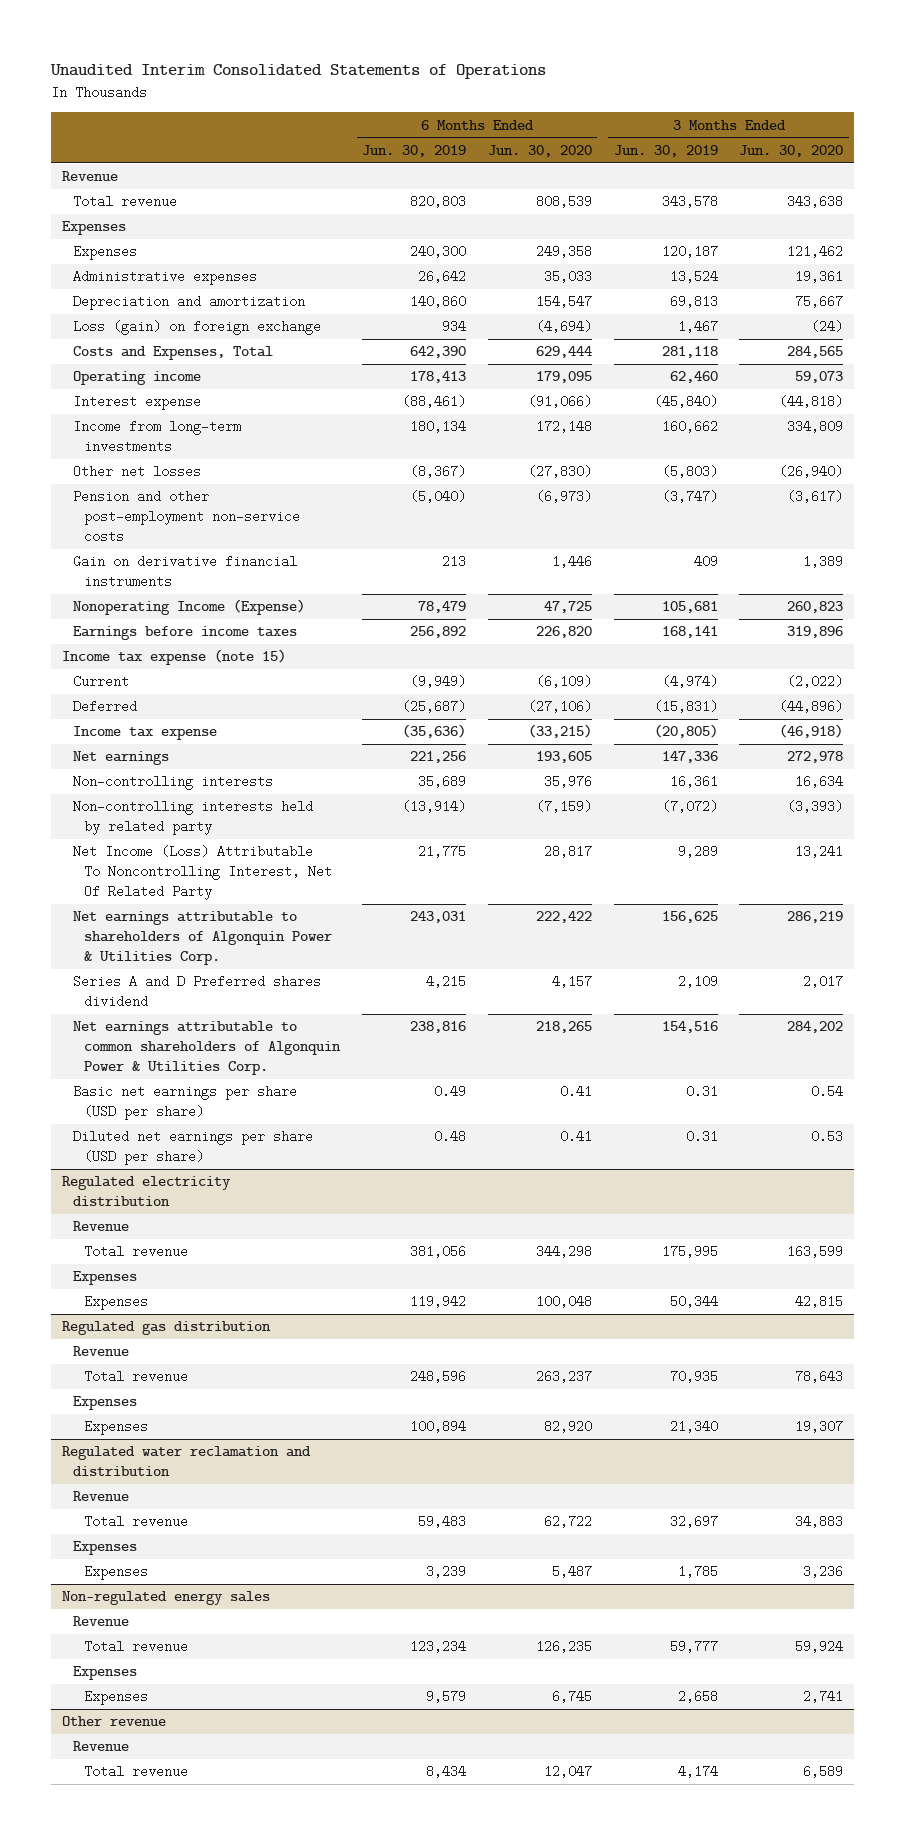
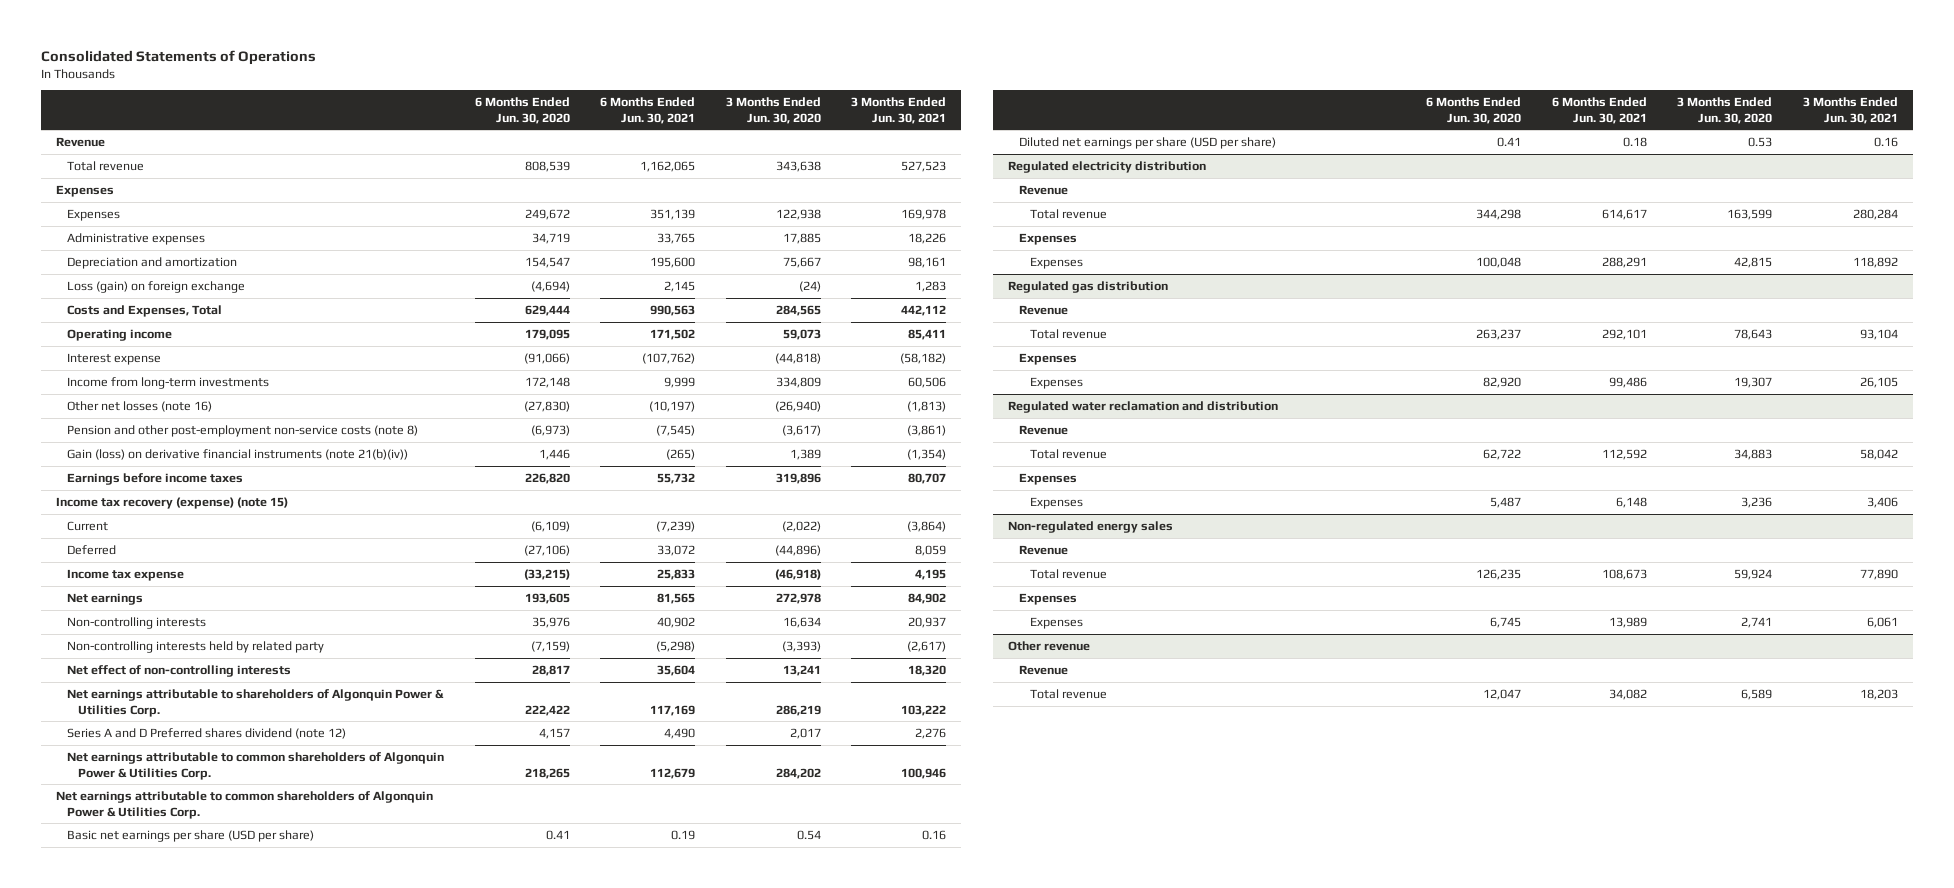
[50,64,547,80] Unaudited Interim Consolidated Statements of Operations -> [41,49,317,65] Consolidated Statements of Operations
[362,144,467,157] Jun. 30, 2019 -> none
[613,144,718,157] Jun. 30, 2019 -> none
none -> [600,97,696,124] 6 Months Ended Jun. 30, 2021
none -> [851,97,947,124] 3 Months Ended Jun. 30, 2021
[535,245,592,259] 249,358 -> [524,208,570,220] 249,672
[787,245,844,259] 121,462 -> [775,208,821,220] 122,938
[543,270,592,284] 35,033 -> [531,232,570,244] 34,719
[795,270,844,284] 19,361 -> [782,232,821,244] 17,885
[73,599,306,616] Nonoperating Income (Expense) -> none
[73,465,202,479] Other net losses -> [67,400,213,412] Other net losses (note 16)
[73,490,301,544] Pension and other post-employment non-service costs -> [67,424,419,437] Pension and other post-employment non-service costs (note 8)
[73,555,298,589] Gain on derivative financial instruments -> [67,448,409,460] Gain (loss) on derivative financial instruments (note 21(b)(iv))
[61,649,286,666] Income tax expense (note 15) -> [56,496,289,509] Income tax recovery (expense) (note 15)
[73,845,333,901] Net Income (Loss) Attributable To Noncontrolling Interest, Net Of Related Party -> [67,664,292,677] Net effect of non-controlling interests
[73,975,322,1009] Series A and D Preferred shares dividend -> [67,727,347,739] Series A and D Preferred shares dividend (note 12)
none -> [56,790,434,819] Net earnings attributable to common shareholders of Algonquin Power & Utilities Corp.

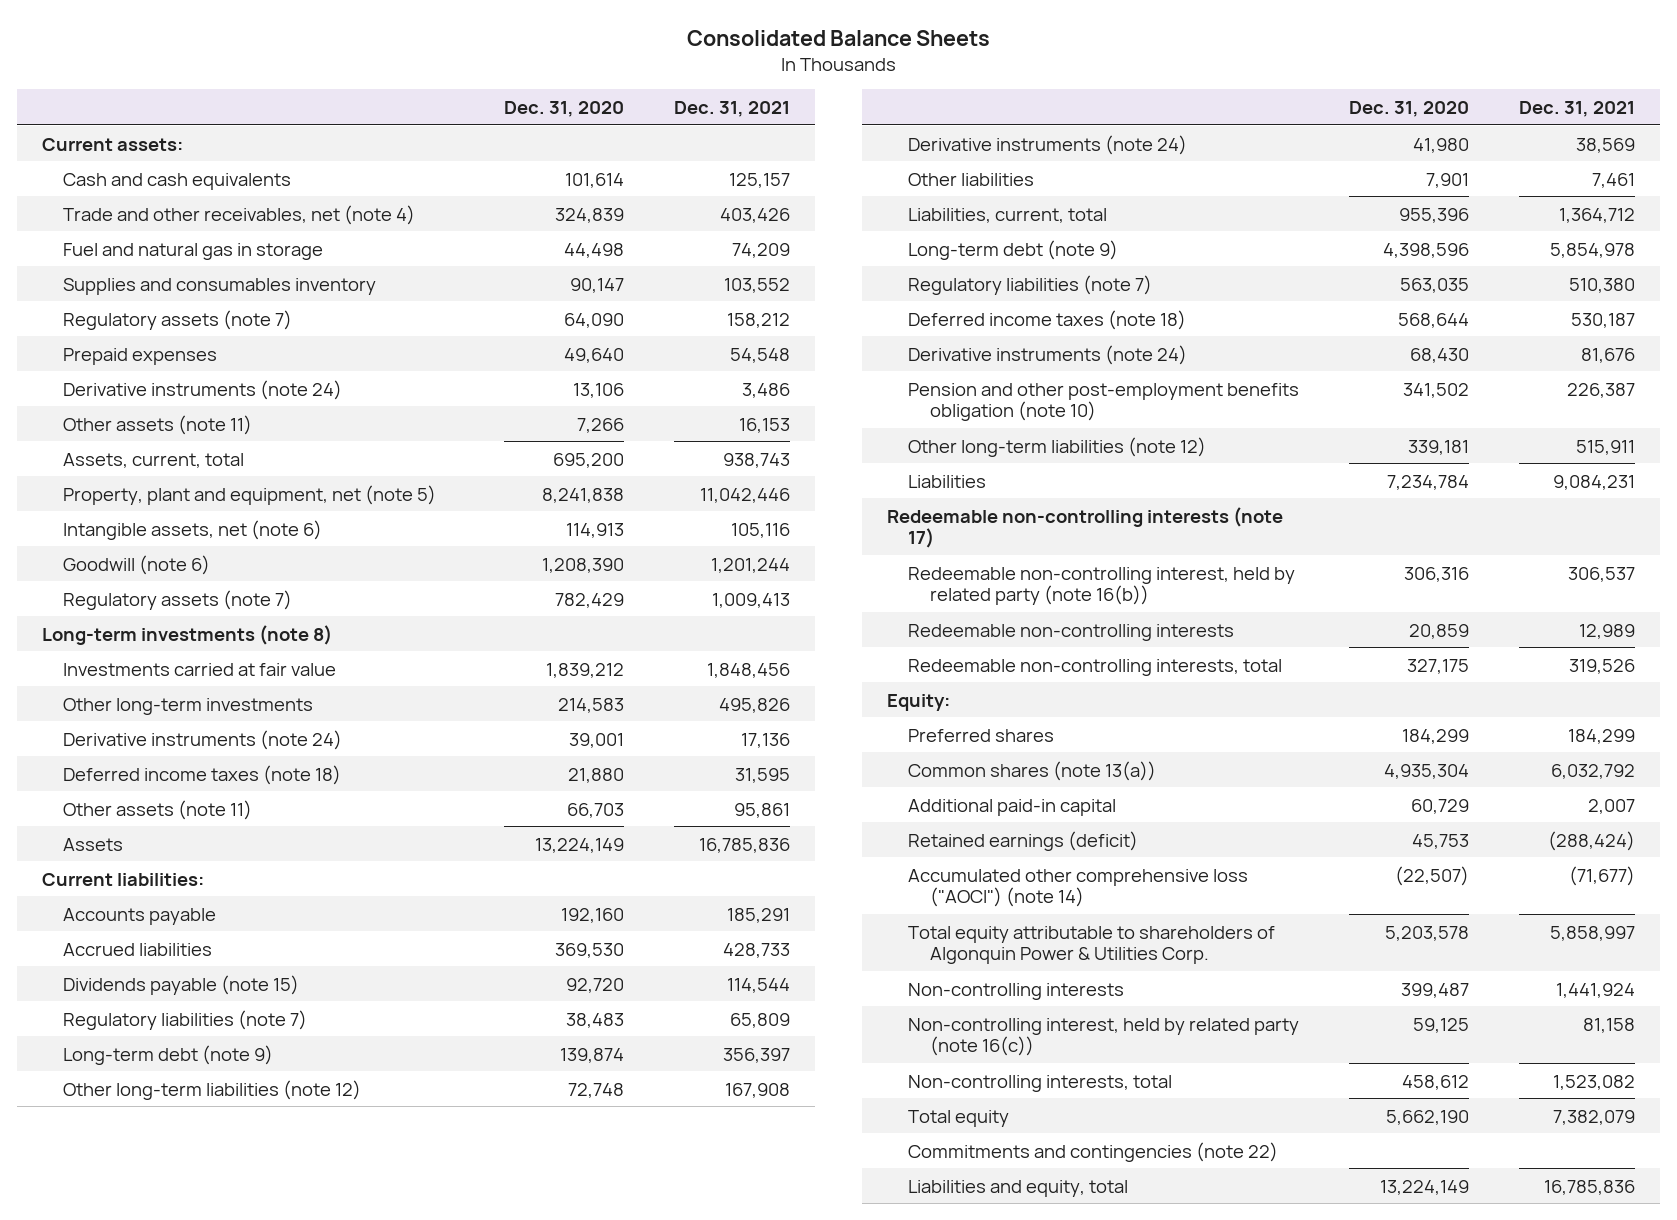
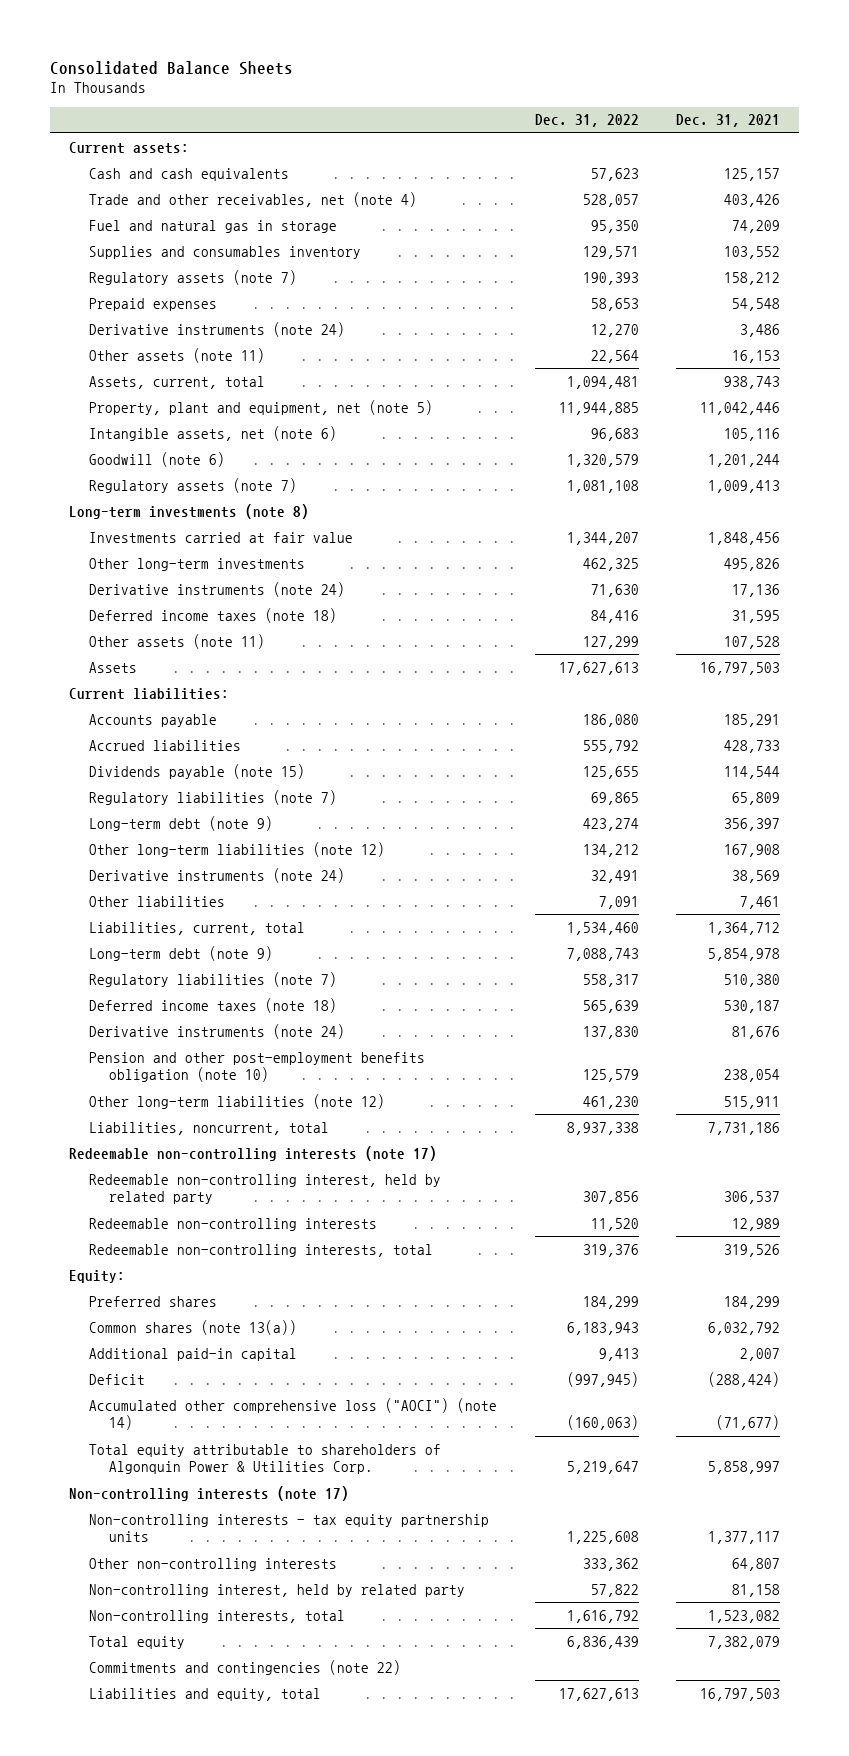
[504,100,625,117] Dec. 31, 2020 -> none
none -> [534,114,639,128] Dec. 31, 2022
[734,802,791,818] 95,861 -> [724,635,781,649] 107,528
[699,837,791,853] 16,785,836 -> [700,661,781,675] 16,797,503
[1567,382,1636,398] 226,387 -> [724,1069,781,1083] 238,054
[908,474,987,488] Liabilities -> none
none -> [89,1121,330,1135] Liabilities, noncurrent, total
[908,566,1296,606] Redeemable non-controlling interest, held by related party (note 16(b)) -> [89,1173,442,1205] Redeemable non-controlling interest, held by related party
[908,830,1139,851] Retained earnings (deficit) -> [89,1373,146,1385] Deficit
none -> [69,1485,350,1501] Non-controlling interests (note 17)
[908,982,1125,1000] Non-controlling interests -> [89,1513,490,1543] Non-controlling interests - tax equity partnership units
[1556,982,1636,998] 1,441,924 -> [708,1531,781,1545] 1,377,117
none -> [89,1557,338,1571] Other non-controlling interests
[908,1017,1300,1057] Non-controlling interest, held by related party (note 16(c)) -> [89,1583,466,1597] Non-controlling interest, held by related party
[1544,1179,1636,1195] 16,785,836 -> [700,1687,781,1701] 16,797,503

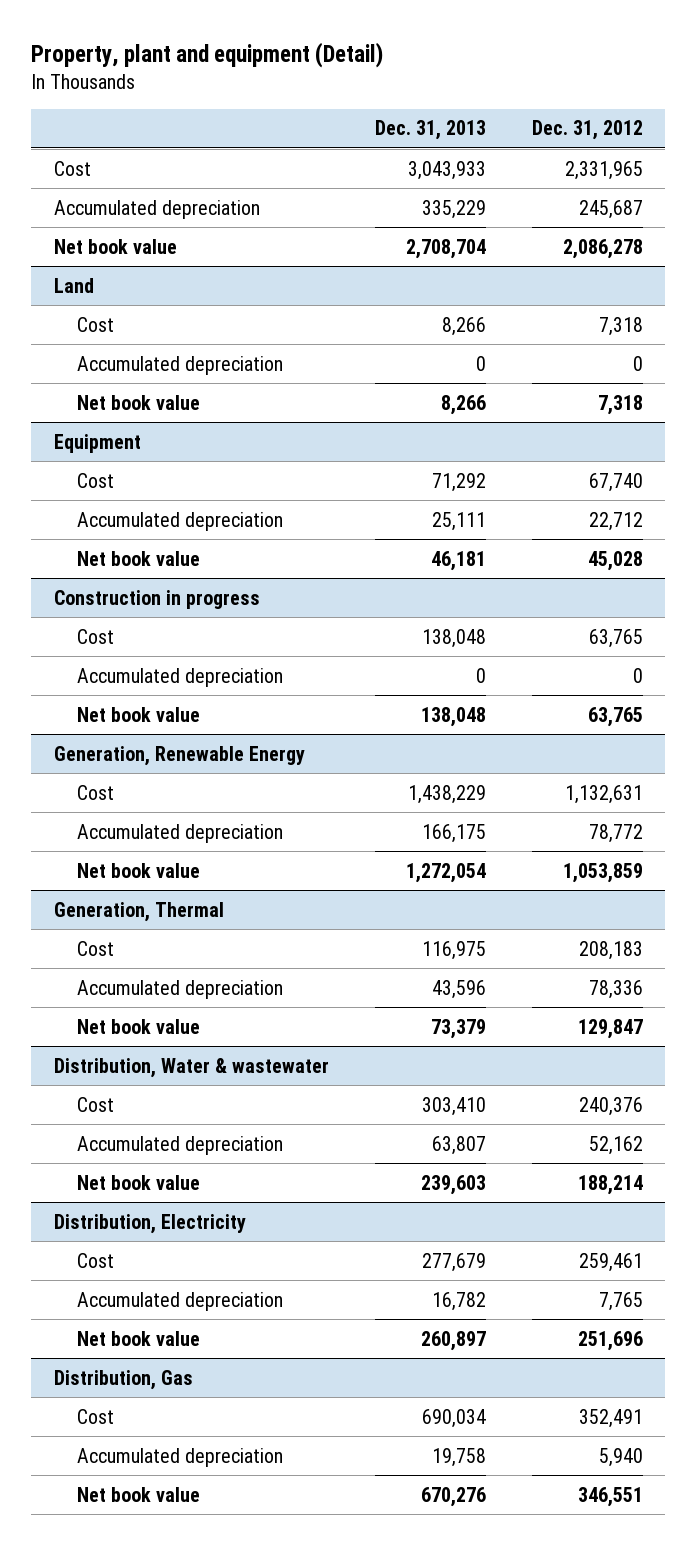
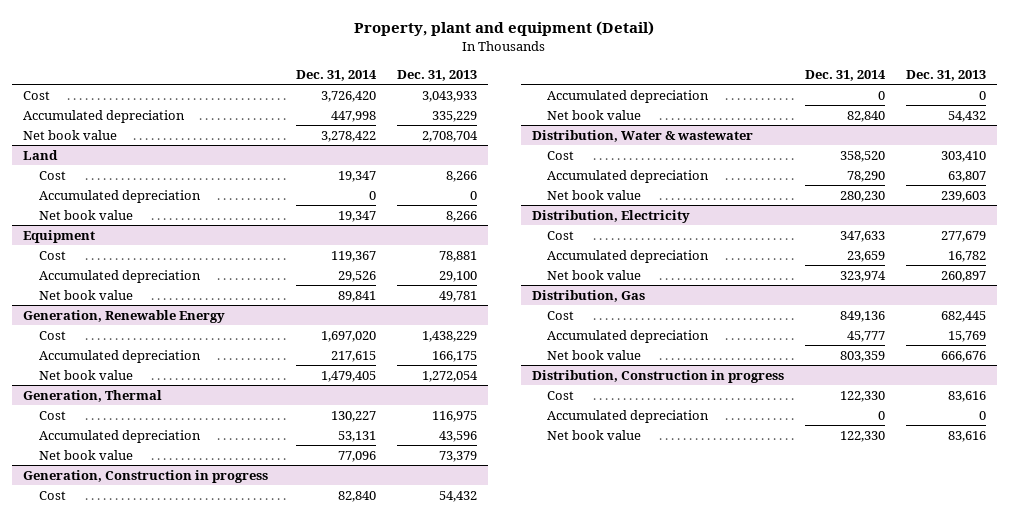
[531,120,643,141] Dec. 31, 2012 -> none
none -> [296,69,378,81] Dec. 31, 2014
[54,589,261,609] Construction in progress -> none
[77,628,115,644] Cost -> none
[77,667,284,687] Accumulated depreciation -> none
[77,706,201,722] Net book value -> none
[431,472,486,492] 71,292 -> [439,250,478,262] 78,881
[431,511,486,531] 25,111 -> [439,270,478,282] 29,100
[430,550,486,571] 46,181 -> [439,290,478,302] 49,781
none -> [22,469,268,483] Generation, Construction in progress
none -> [38,490,66,500] Cost
none -> [547,89,710,103] Accumulated depreciation
none -> [547,109,642,120] Net book value
[421,1408,486,1428] 690,034 -> [940,310,986,322] 682,445
[431,1447,486,1467] 19,758 -> [947,330,986,342] 15,769
[420,1486,486,1507] 670,276 -> [940,350,986,362] 666,676
none -> [531,369,784,383] Distribution, Construction in progress
none -> [547,390,575,400] Cost
none -> [547,409,710,423] Accumulated depreciation
none -> [547,429,642,440] Net book value

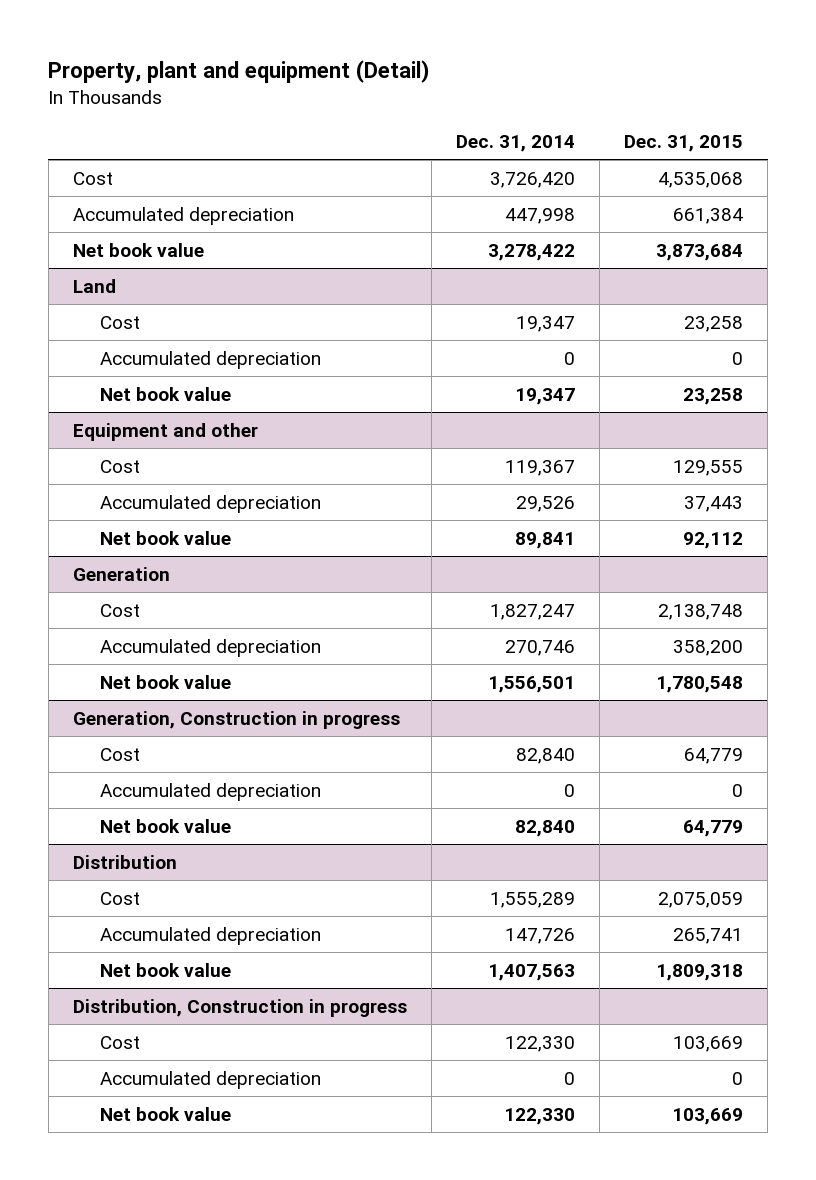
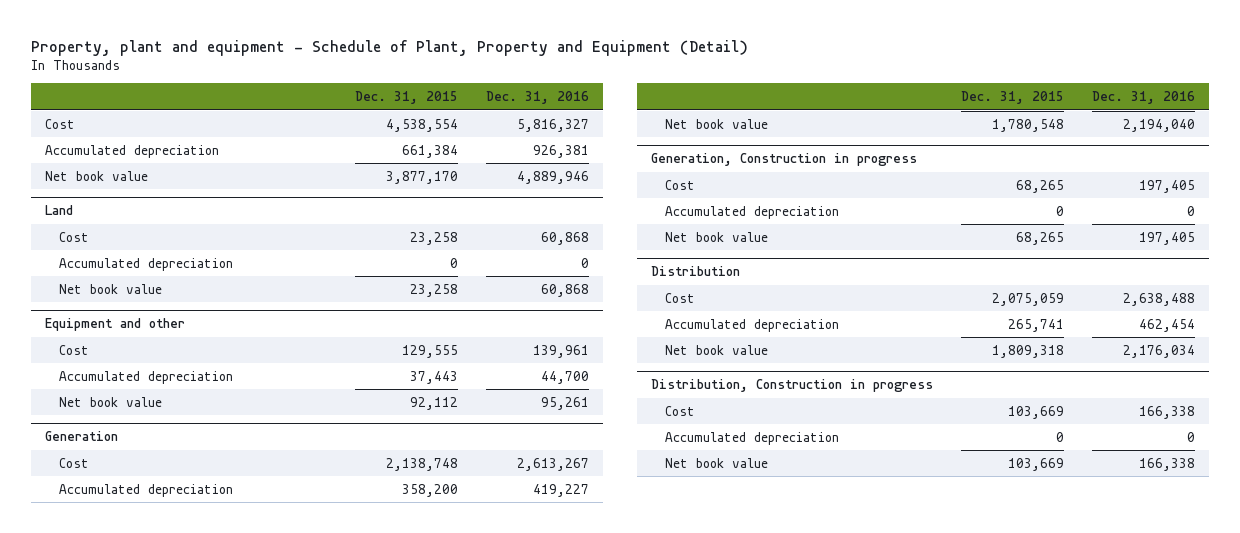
[48,59,431,83] Property, plant and equipment (Detail) -> [31,39,749,56] Property, plant and equipment - Schedule of Plant, Property and Equipment (Detail)
[455,134,575,152] Dec. 31, 2014 -> none
none -> [486,91,590,105] Dec. 31, 2016
[658,172,744,189] 4,535,068 -> [386,118,459,132] 4,538,554
[656,244,744,262] 3,873,684 -> [386,170,459,184] 3,877,170
[684,748,744,765] 64,779 -> [1015,179,1064,193] 68,265
[683,820,744,838] 64,779 -> [1015,231,1064,245] 68,265

